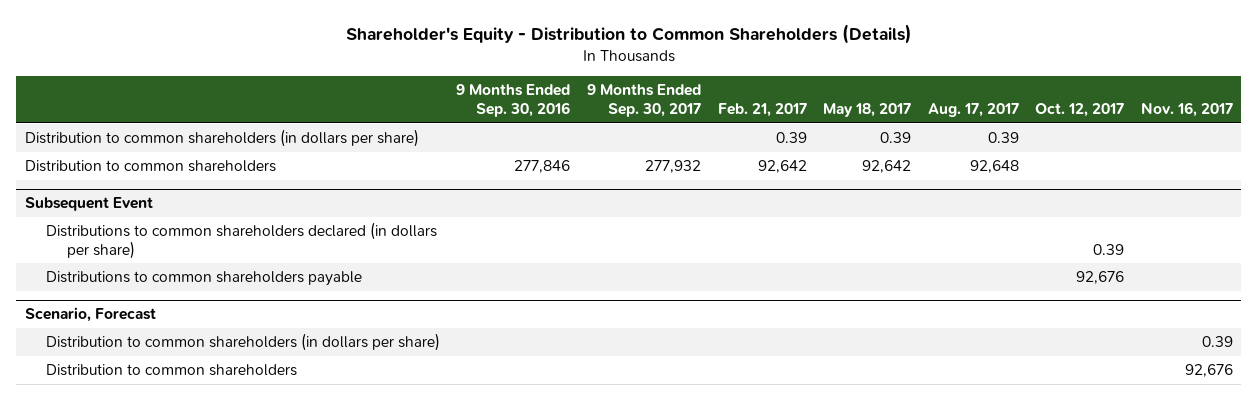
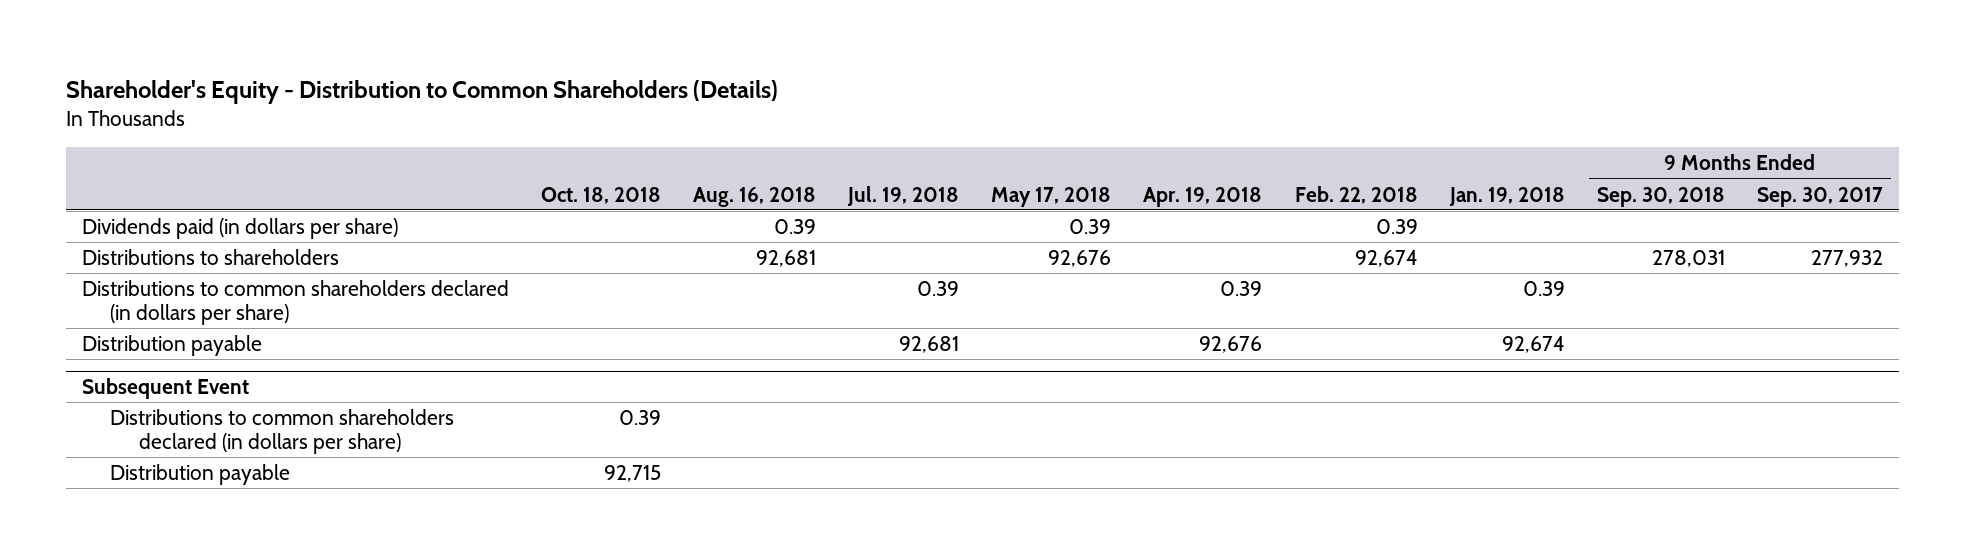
[456,84,571,118] 9 Months Ended Sep. 30, 2016 -> none
[717,103,807,118] Feb. 21, 2017 -> none
[823,103,912,118] May 18, 2017 -> none
[927,103,1019,118] Aug. 17, 2017 -> none
[1035,103,1125,118] Oct. 12, 2017 -> none
[1141,102,1234,118] Nov. 16, 2017 -> none
none -> [540,186,661,204] Oct. 18, 2018
none -> [692,186,816,207] Aug. 16, 2018
none -> [847,185,960,206] Jul. 19, 2018
none -> [991,186,1112,207] May 17, 2018
none -> [1143,186,1263,207] Apr. 19, 2018
none -> [1294,185,1418,204] Feb. 22, 2018
none -> [1448,186,1565,206] Jan. 19, 2018
none -> [1596,186,1725,207] Sep. 30, 2018
[24,129,419,148] Distribution to common shareholders (in dollars per share) -> [81,217,398,239] Dividends paid (in dollars per share)
[24,160,276,173] Distribution to common shareholders -> [81,248,339,265] Distributions to shareholders
none -> [81,279,509,326] Distributions to common shareholders declared (in dollars per share)
none -> [81,334,262,356] Distribution payable
[45,271,362,287] Distributions to common shareholders payable -> none
[24,307,156,323] Scenario, Forecast -> none
[45,333,440,352] Distribution to common shareholders (in dollars per share) -> none
[45,364,297,377] Distribution to common shareholders -> none
none -> [110,463,291,485] Distribution payable

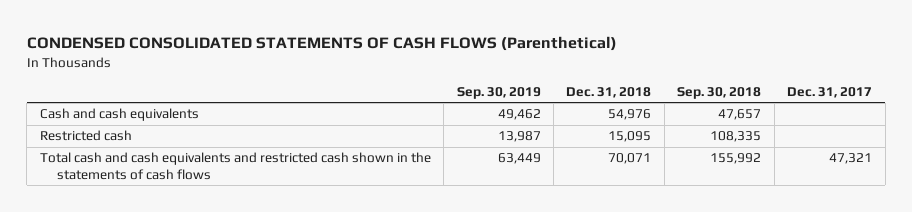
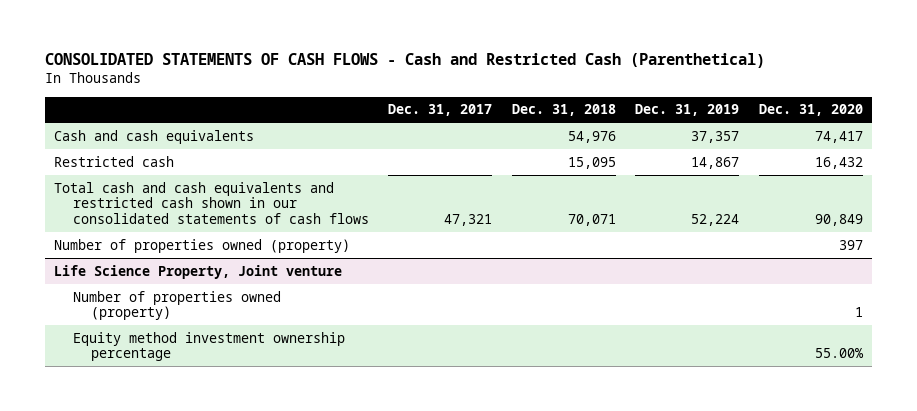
[26,36,617,52] CONDENSED CONSOLIDATED STATEMENTS OF CASH FLOWS (Parenthetical) -> [44,53,765,69] CONSOLIDATED STATEMENTS OF CASH FLOWS - Cash and Restricted Cash (Parenthetical)
[456,86,541,99] Sep. 30, 2019 -> none
[677,86,762,99] Sep. 30, 2018 -> none
none -> [635,104,740,117] Dec. 31, 2019
none -> [758,104,863,117] Dec. 31, 2020
[39,152,431,181] Total cash and cash equivalents and restricted cash shown in the statements of cash flows -> [54,181,369,225] Total cash and cash equivalents and restricted cash shown in our consolidated statements of cash flows
none -> [54,238,351,253] Number of properties owned (property)
none -> [54,264,343,279] Life Science Property, Joint venture
none -> [72,290,281,321] Number of properties owned (property)
none -> [72,331,345,362] Equity method investment ownership percentage

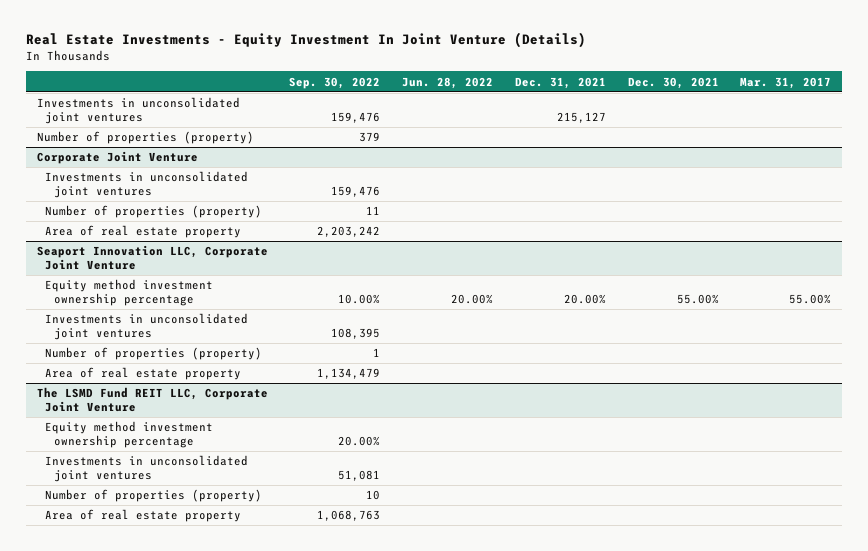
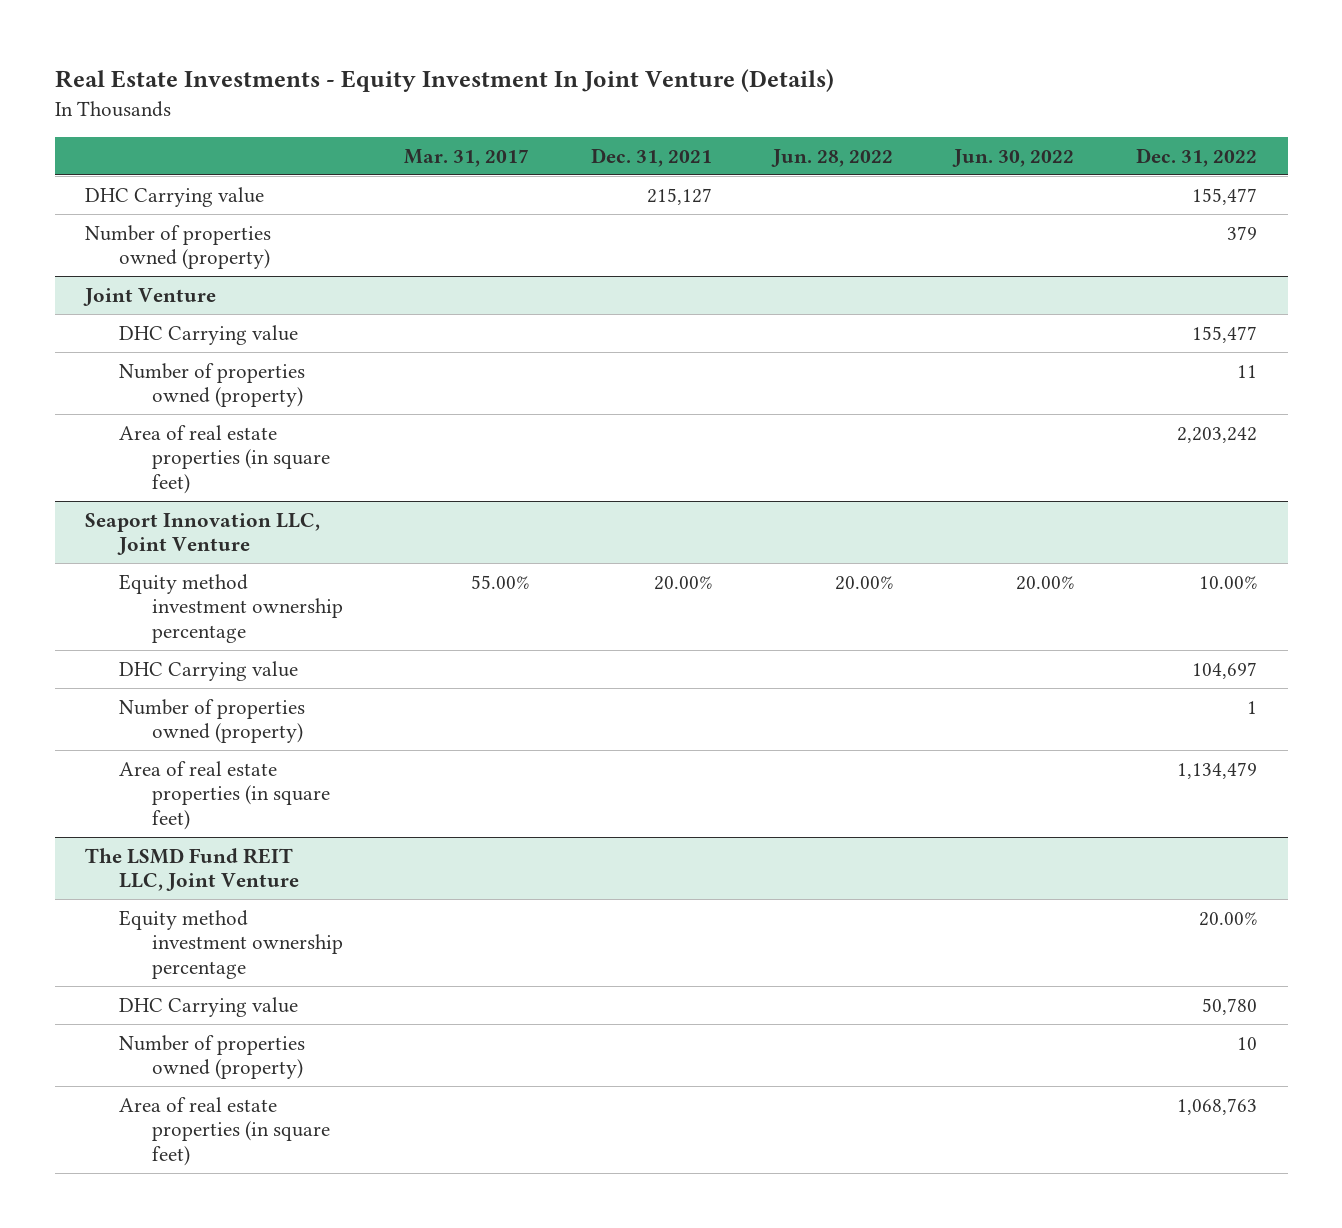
[289,76,381,89] Sep. 30, 2022 -> none
[627,76,719,89] Dec. 30, 2021 -> none
none -> [952,148,1075,167] Jun. 30, 2022
none -> [1135,147,1257,167] Dec. 31, 2022
[36,97,240,124] Investments in unconsolidated joint ventures -> [85,186,265,207] DHC Carrying value
[36,131,254,145] Number of properties (property) -> [85,224,272,270] Number of properties owned (property)
[36,151,198,165] Corporate Joint Venture -> [83,287,217,306] Joint Venture
[45,171,249,198] Investments in unconsolidated joint ventures -> [118,324,298,345] DHC Carrying value
[45,205,263,219] Number of properties (property) -> [118,362,305,408] Number of properties owned (property)
[45,225,242,239] Area of real estate property -> [118,424,330,495] Area of real estate properties (in square feet)
[36,245,268,270] Seaport Innovation LLC, Corporate Joint Venture -> [85,512,321,556] Seaport Innovation LLC, Joint Venture
[45,313,249,340] Investments in unconsolidated joint ventures -> [118,660,298,681] DHC Carrying value
[45,347,263,361] Number of properties (property) -> [118,698,305,744] Number of properties owned (property)
[45,367,242,381] Area of real estate property -> [118,760,330,831] Area of real estate properties (in square feet)
[36,387,268,412] The LSMD Fund REIT LLC, Corporate Joint Venture -> [85,847,299,892] The LSMD Fund REIT LLC, Joint Venture
[45,455,249,482] Investments in unconsolidated joint ventures -> [118,996,298,1017] DHC Carrying value
[45,489,263,503] Number of properties (property) -> [118,1034,305,1080] Number of properties owned (property)
[45,509,242,523] Area of real estate property -> [118,1096,330,1167] Area of real estate properties (in square feet)

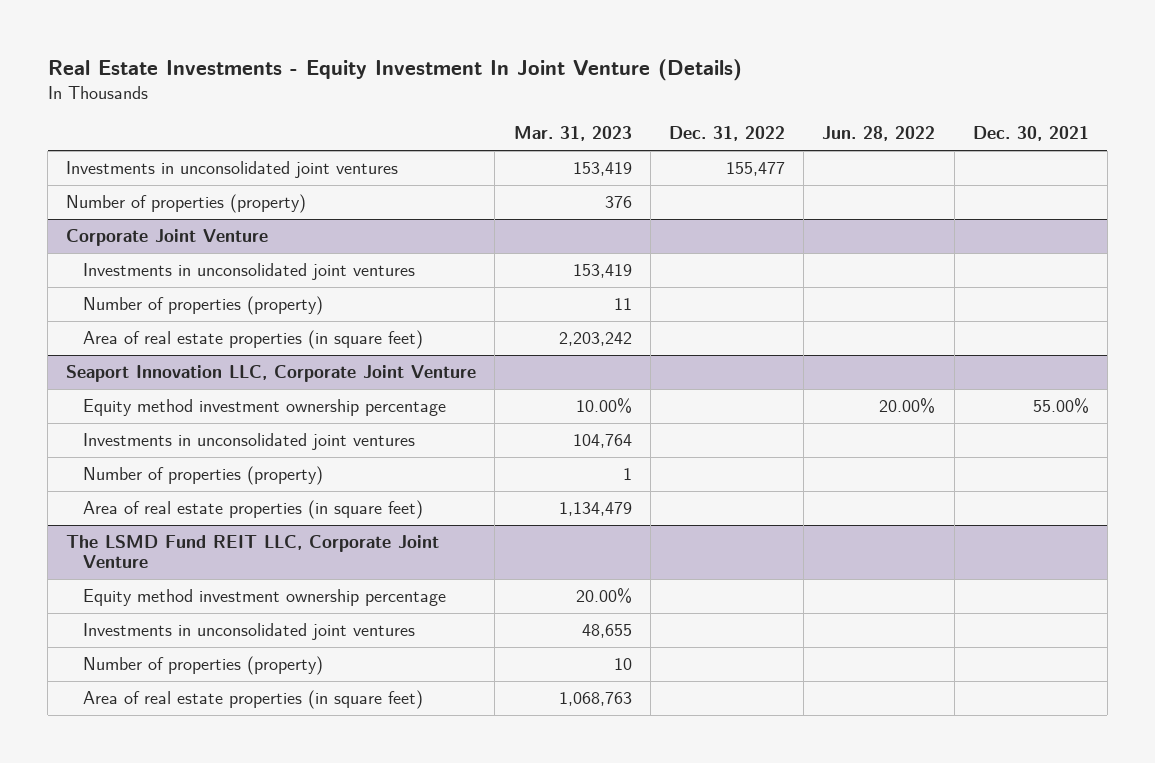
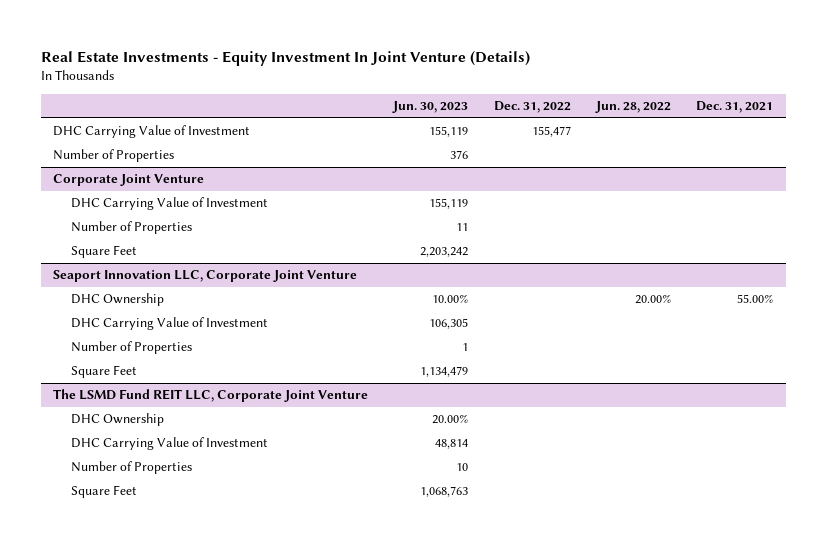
[513,126,632,142] Mar. 31, 2023 -> none
[972,126,1089,142] Dec. 30, 2021 -> none
none -> [392,101,469,114] Jun. 30, 2023
none -> [696,101,774,114] Dec. 31, 2021
[66,160,399,178] Investments in unconsolidated joint ventures -> [53,125,251,139] DHC Carrying Value of Investment
[66,193,307,213] Number of properties (property) -> [53,149,175,163] Number of Properties
[82,262,415,280] Investments in unconsolidated joint ventures -> [71,197,269,211] DHC Carrying Value of Investment
[82,295,323,315] Number of properties (property) -> [71,221,193,235] Number of Properties
[82,329,423,349] Area of real estate properties (in square feet) -> [71,245,138,259] Square Feet
[82,398,446,416] Equity method investment ownership percentage -> [71,293,165,307] DHC Ownership
[82,432,415,450] Investments in unconsolidated joint ventures -> [71,317,269,331] DHC Carrying Value of Investment
[82,465,323,485] Number of properties (property) -> [71,341,193,355] Number of Properties
[82,499,423,519] Area of real estate properties (in square feet) -> [71,365,138,379] Square Feet
[82,588,446,606] Equity method investment ownership percentage -> [71,413,165,427] DHC Ownership
[82,622,415,640] Investments in unconsolidated joint ventures -> [71,437,269,451] DHC Carrying Value of Investment
[82,655,323,675] Number of properties (property) -> [71,461,193,475] Number of Properties
[82,689,423,709] Area of real estate properties (in square feet) -> [71,485,138,499] Square Feet

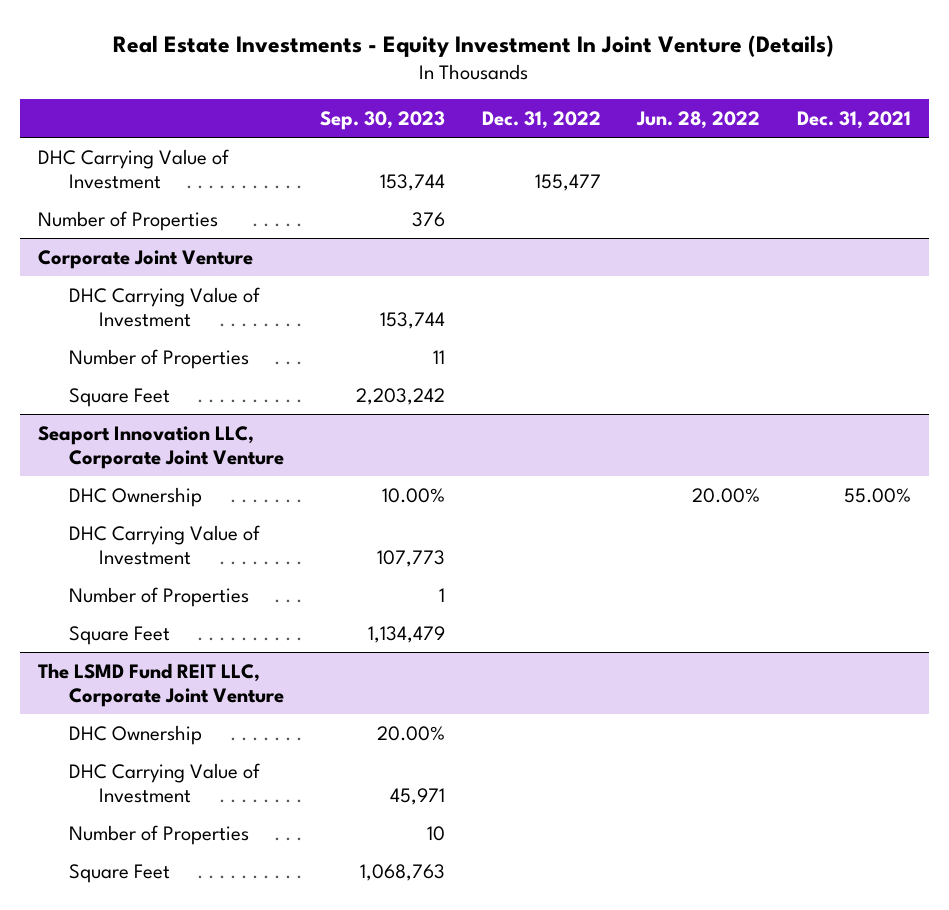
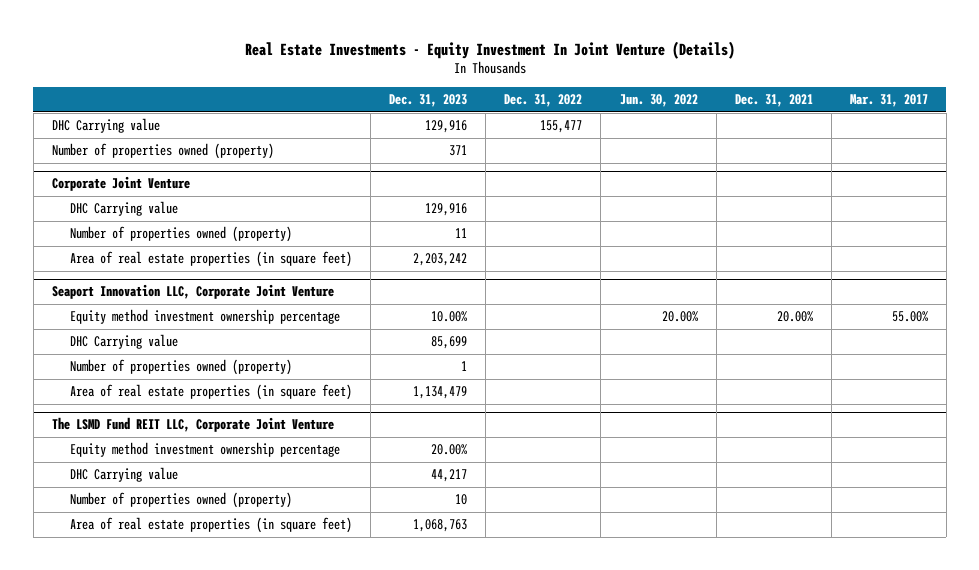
[320,110,446,130] Sep. 30, 2023 -> none
[636,110,761,129] Jun. 28, 2022 -> none
none -> [389,94,468,108] Dec. 31, 2023
none -> [619,94,698,108] Jun. 30, 2022
none -> [849,94,928,108] Mar. 31, 2017
[38,148,230,190] DHC Carrying Value of Investment -> [51,118,160,134] DHC Carrying value
[38,210,219,231] Number of Properties -> [51,143,274,160] Number of properties owned (property)
[68,286,260,328] DHC Carrying Value of Investment -> [70,201,179,217] DHC Carrying value
[68,348,249,369] Number of Properties -> [70,226,293,243] Number of properties owned (property)
[68,387,170,407] Square Feet -> [70,251,353,268] Area of real estate properties (in square feet)
[68,486,202,507] DHC Ownership -> none
none -> [70,309,341,325] Equity method investment ownership percentage
[68,524,260,566] DHC Carrying Value of Investment -> [70,334,179,350] DHC Carrying value
[68,586,249,607] Number of Properties -> [70,359,293,376] Number of properties owned (property)
[68,625,170,645] Square Feet -> [70,384,353,401] Area of real estate properties (in square feet)
[68,724,202,745] DHC Ownership -> [70,442,341,458] Equity method investment ownership percentage
[68,762,260,804] DHC Carrying Value of Investment -> [70,467,179,483] DHC Carrying value
[68,824,249,845] Number of Properties -> [70,492,293,509] Number of properties owned (property)
[68,863,170,883] Square Feet -> [70,517,353,534] Area of real estate properties (in square feet)

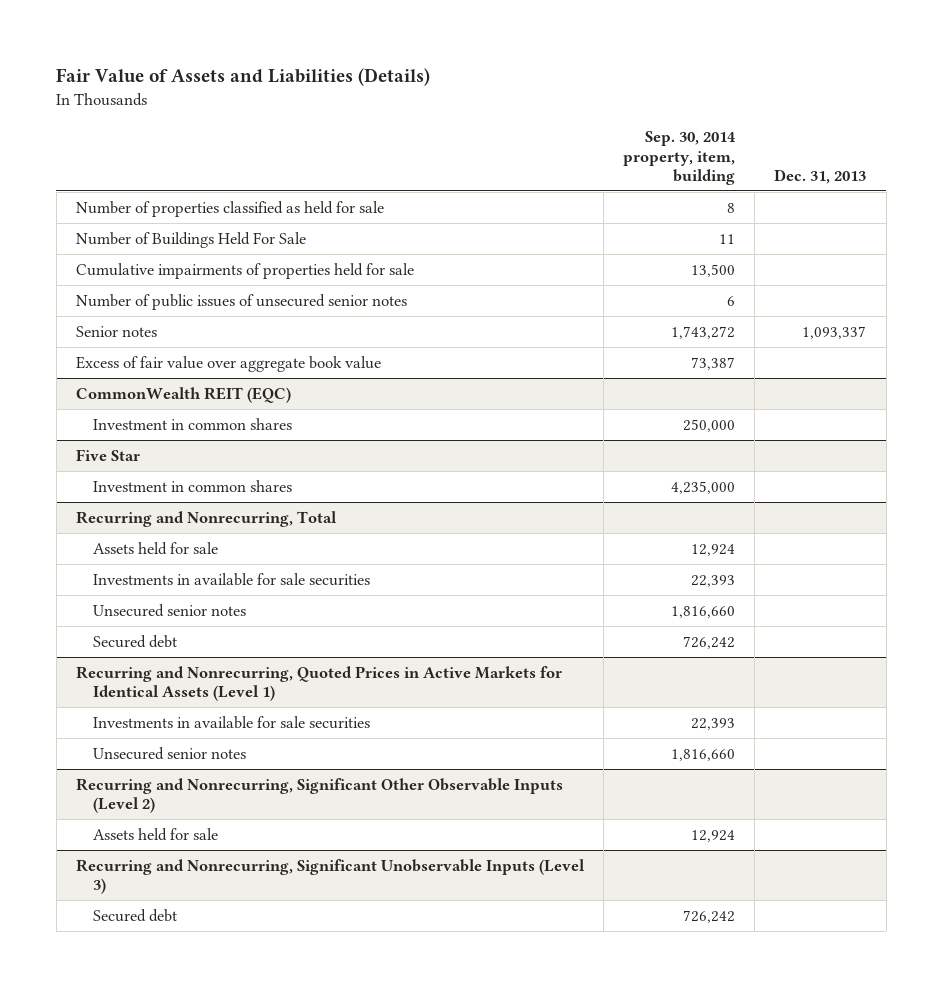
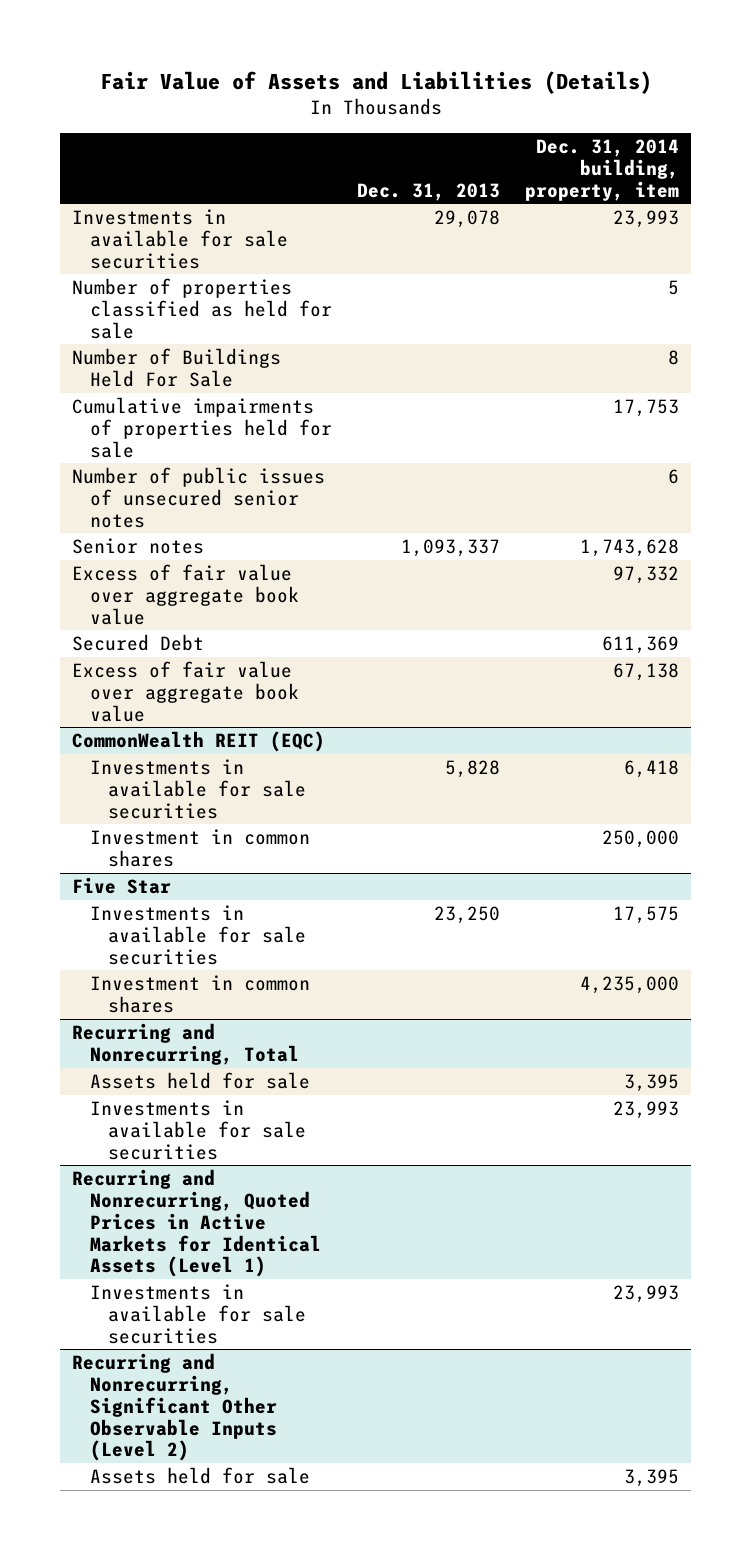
[623,130,737,186] Sep. 30, 2014 property, item, building -> none
none -> [525,138,680,201] Dec. 31, 2014 building, property, item
none -> [72,208,289,269] Investments in available for sale securities
none -> [72,633,205,651] Secured Debt
none -> [72,660,300,722] Excess of fair value over aggregate book value
none -> [90,758,306,819] Investments in available for sale securities
none -> [90,904,306,965] Investments in available for sale securities
[92,603,246,617] Unsecured senior notes -> none
[92,634,177,648] Secured debt -> none
[92,746,246,760] Unsecured senior notes -> none
[76,858,586,895] Recurring and Nonrecurring, Significant Unobservable Inputs (Level 3) -> none
[92,908,177,922] Secured debt -> none

